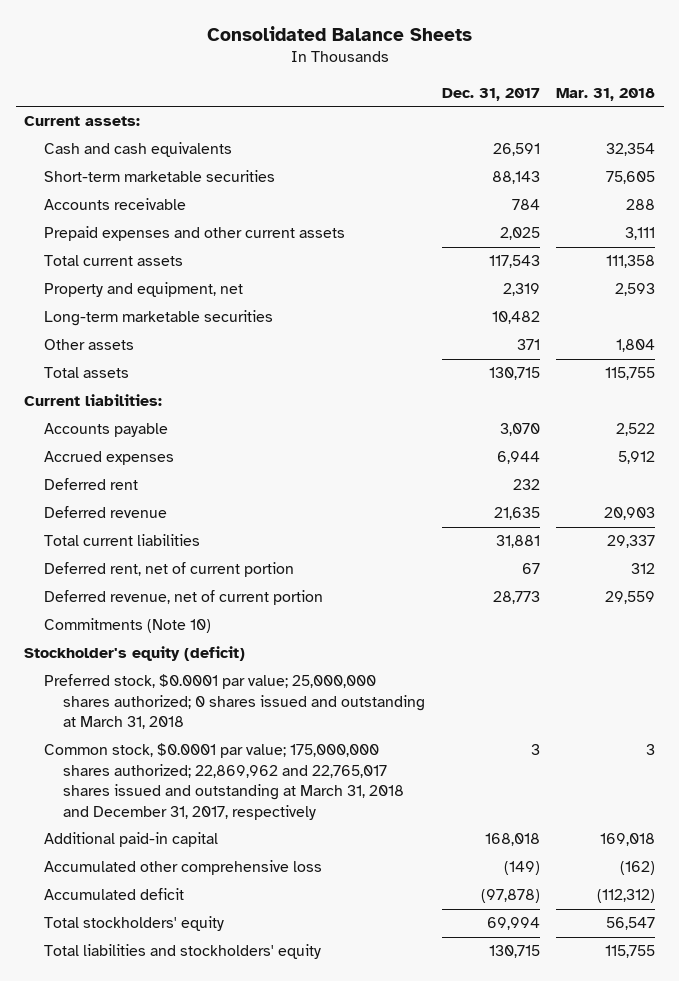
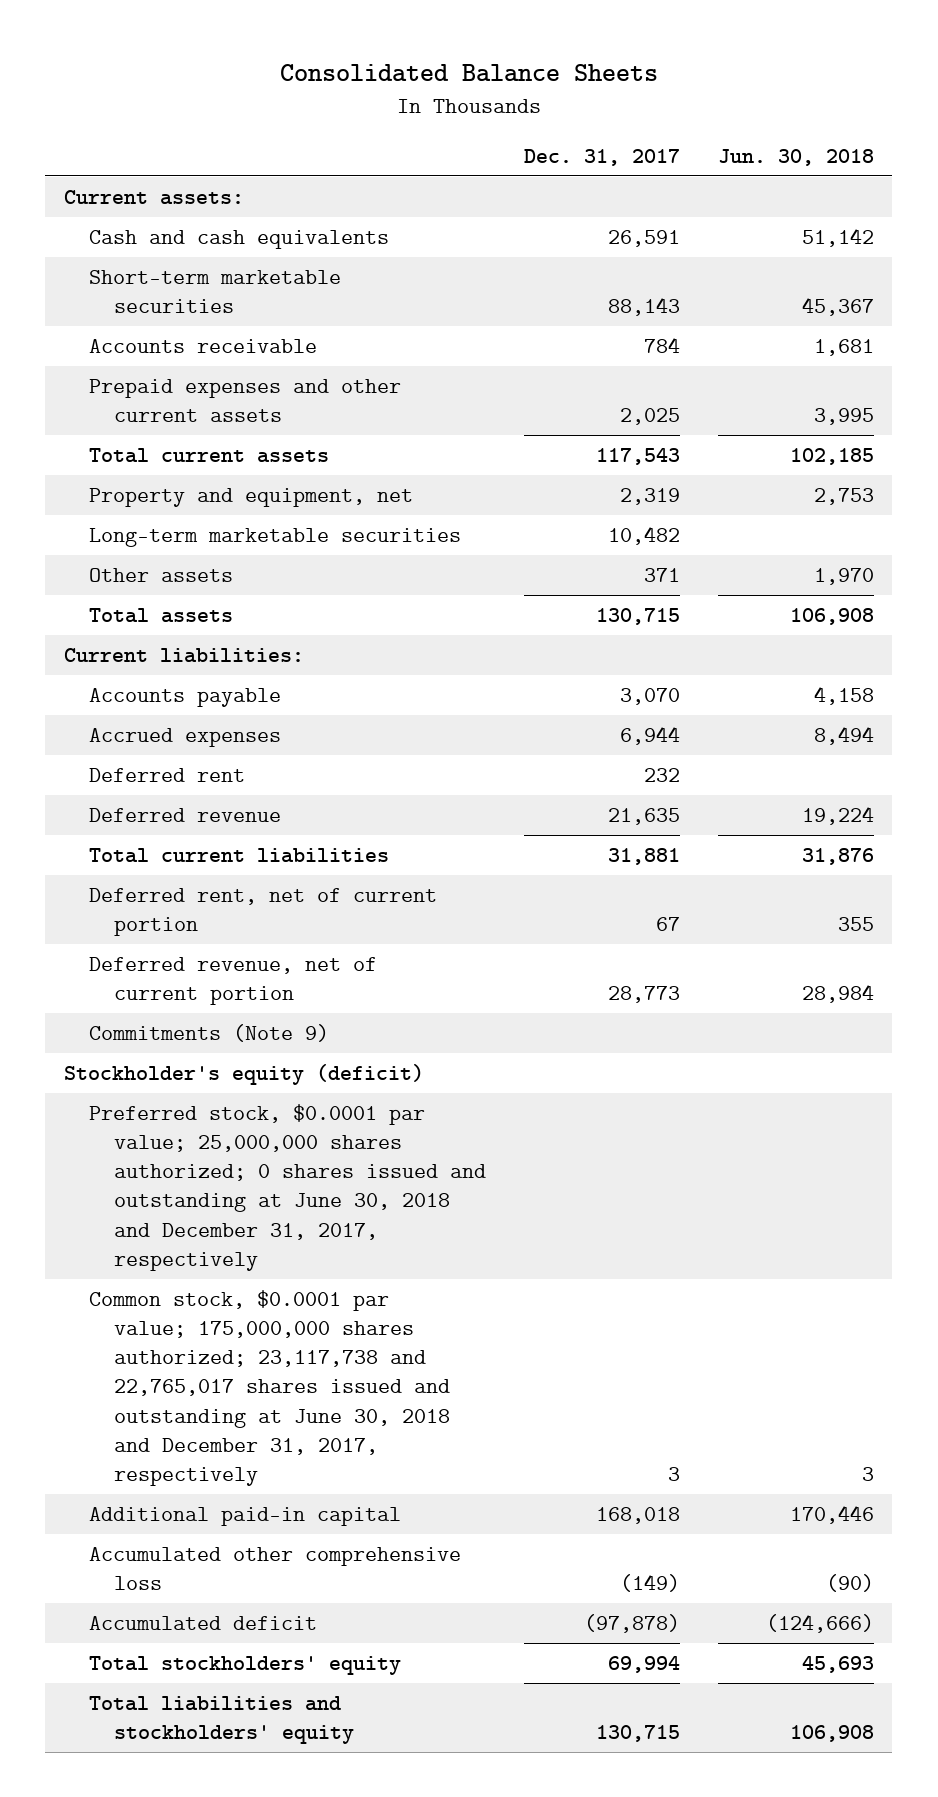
[556,87,656,101] Mar. 31, 2018 -> none
none -> [717,148,874,166] Jun. 30, 2018
[43,618,211,634] Commitments (Note 10) -> [88,1024,329,1043] Commitments (Note 9)
[43,674,426,730] Preferred stock, $0.0001 par value; 25,000,000 shares authorized; 0 shares issued and outstanding at March 31, 2018 -> [88,1104,486,1271] Preferred stock, $0.0001 par value; 25,000,000 shares authorized; 0 shares issued and outstanding at June 30, 2018 and December 31, 2017, respectively
[43,743,405,820] Common stock, $0.0001 par value; 175,000,000 shares authorized; 22,869,962 and 22,765,017 shares issued and outstanding at March 31, 2018 and December 31, 2017, respectively -> [88,1290,450,1486] Common stock, $0.0001 par value; 175,000,000 shares authorized; 23,117,738 and 22,765,017 shares issued and outstanding at June 30, 2018 and December 31, 2017, respectively

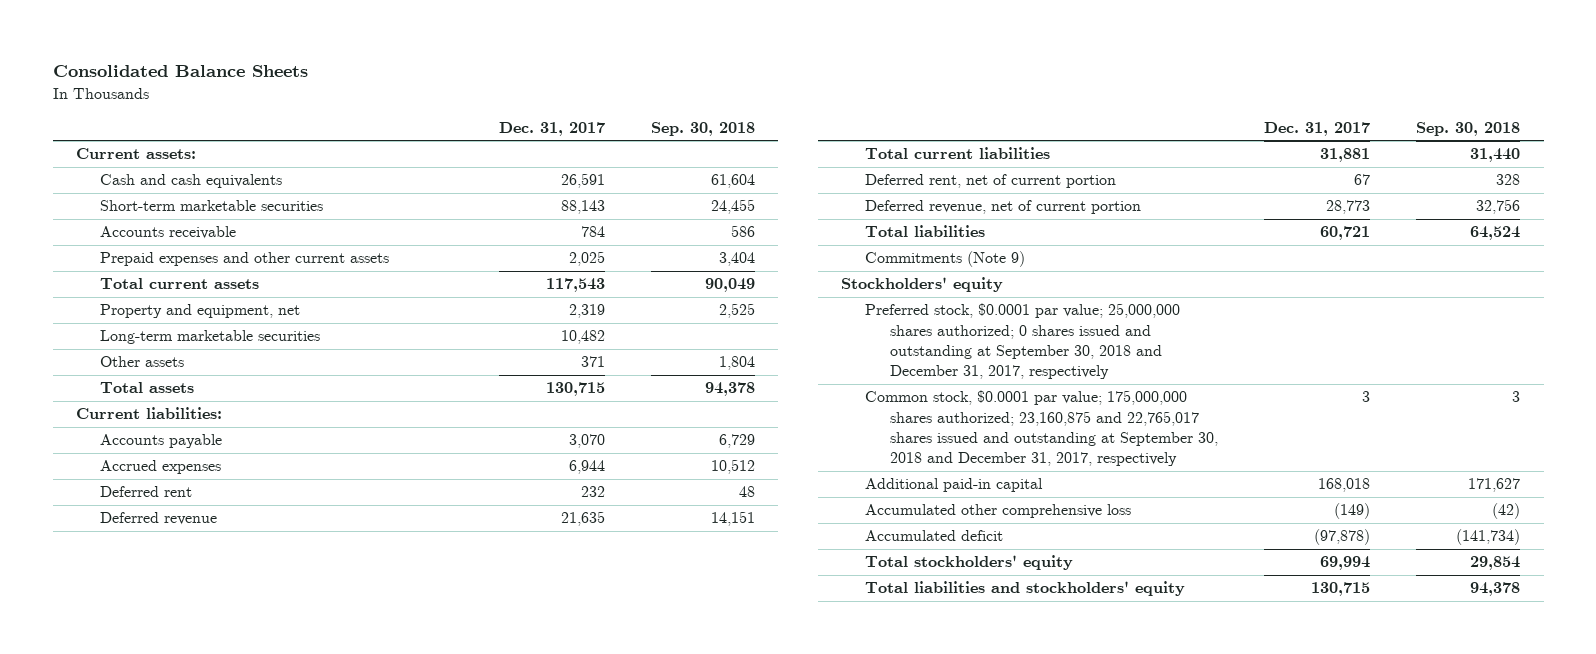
[717,148,874,166] Jun. 30, 2018 -> none
none -> [651,121,756,136] Sep. 30, 2018
none -> [865,225,986,238] Total liabilities
[64,1064,425,1086] Stockholder's equity (deficit) -> [840,277,1003,293] Stockholders' equity
[88,1104,486,1271] Preferred stock, $0.0001 par value; 25,000,000 shares authorized; 0 shares issued and outstanding at June 30, 2018 and December 31, 2017, respectively -> [865,303,1181,380] Preferred stock, $0.0001 par value; 25,000,000 shares authorized; 0 shares issued and outstanding at September 30, 2018 and December 31, 2017, respectively
[88,1290,450,1486] Common stock, $0.0001 par value; 175,000,000 shares authorized; 23,117,738 and 22,765,017 shares issued and outstanding at June 30, 2018 and December 31, 2017, respectively -> [865,390,1218,467] Common stock, $0.0001 par value; 175,000,000 shares authorized; 23,160,875 and 22,765,017 shares issued and outstanding at September 30, 2018 and December 31, 2017, respectively

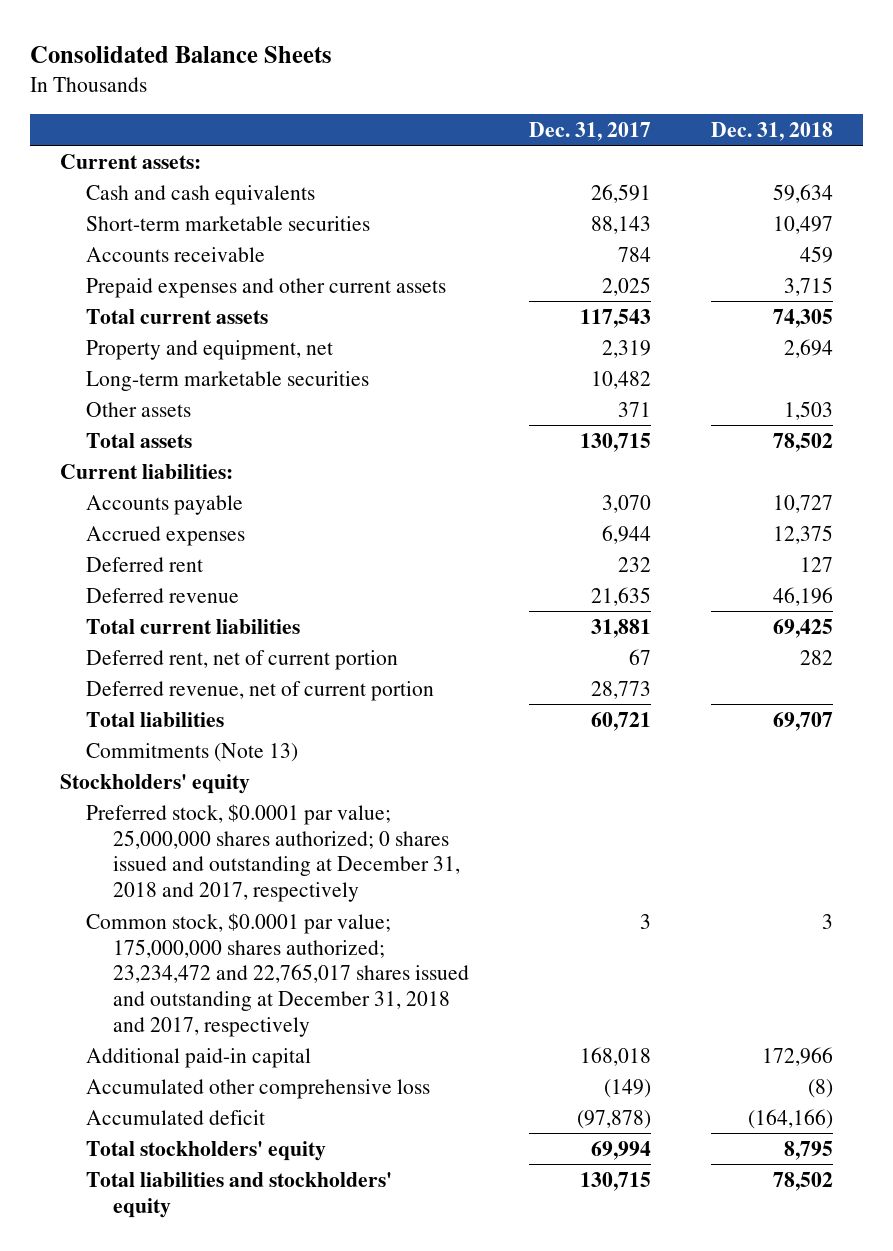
[651,121,756,136] Sep. 30, 2018 -> none
none -> [710,121,833,141] Dec. 31, 2018
[865,251,1026,268] Commitments (Note 9) -> [86,742,299,762] Commitments (Note 13)
[865,303,1181,380] Preferred stock, $0.0001 par value; 25,000,000 shares authorized; 0 shares issued and outstanding at September 30, 2018 and December 31, 2017, respectively -> [86,803,460,902] Preferred stock, $0.0001 par value; 25,000,000 shares authorized; 0 shares issued and outstanding at December 31, 2018 and 2017, respectively
[865,390,1218,467] Common stock, $0.0001 par value; 175,000,000 shares authorized; 23,160,875 and 22,765,017 shares issued and outstanding at September 30, 2018 and December 31, 2017, respectively -> [86,912,469,1037] Common stock, $0.0001 par value; 175,000,000 shares authorized; 23,234,472 and 22,765,017 shares issued and outstanding at December 31, 2018 and 2017, respectively

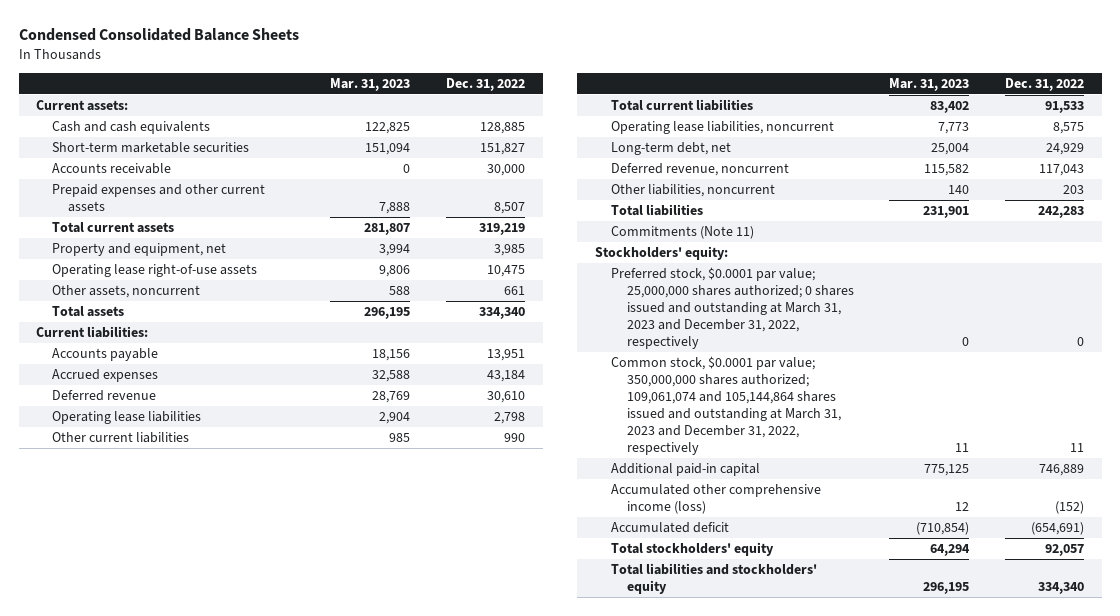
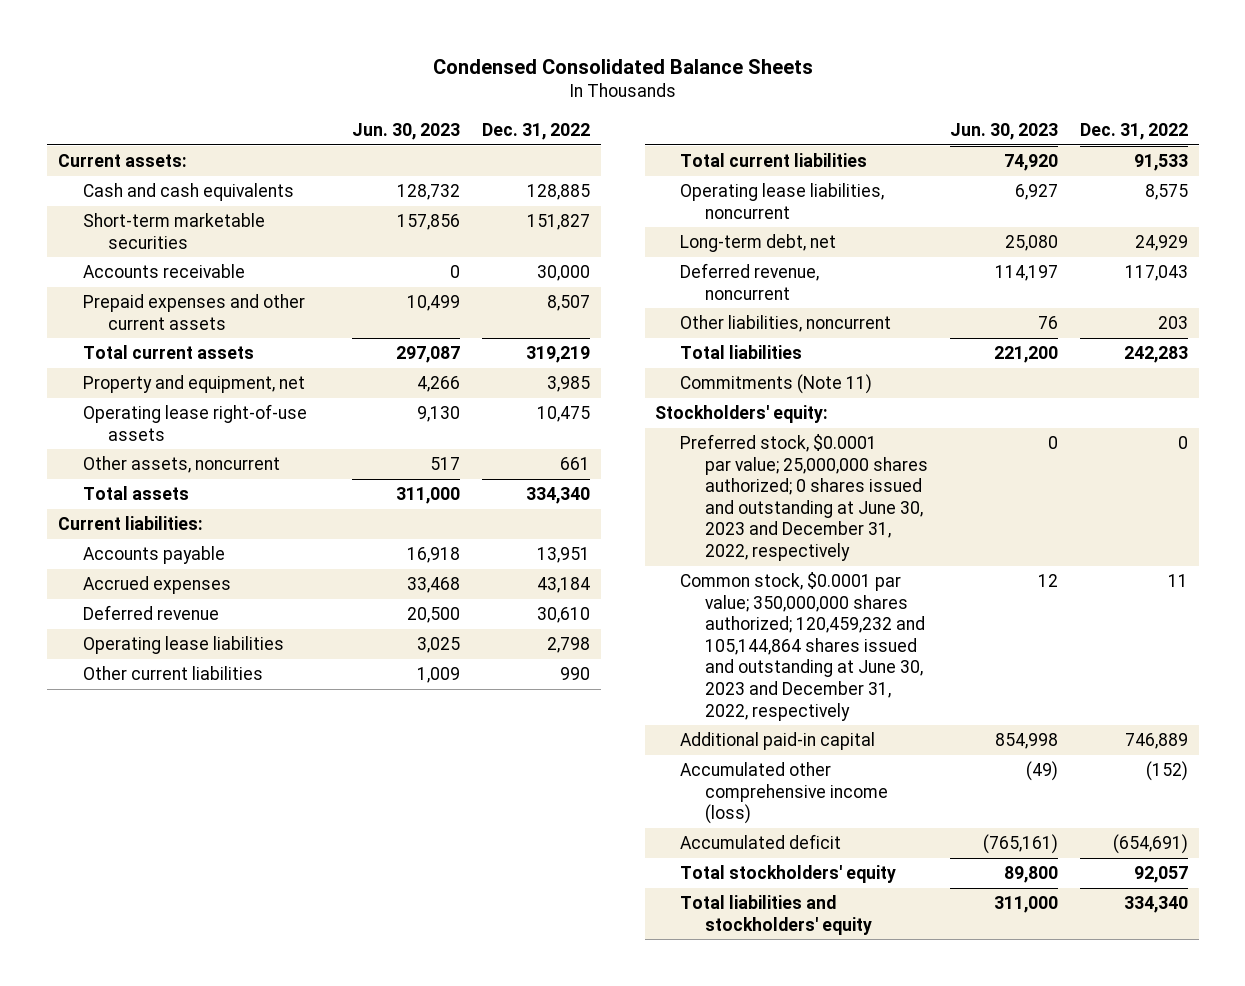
[330,77,411,91] Mar. 31, 2023 -> none
none -> [352,122,461,140] Jun. 30, 2023
[610,267,854,350] Preferred stock, $0.0001 par value; 25,000,000 shares authorized; 0 shares issued and outstanding at March 31, 2023 and December 31, 2022, respectively -> [680,434,929,561] Preferred stock, $0.0001 par value; 25,000,000 shares authorized; 0 shares issued and outstanding at June 30, 2023 and December 31, 2022, respectively
[610,356,841,455] Common stock, $0.0001 par value; 350,000,000 shares authorized; 109,061,074 and 105,144,864 shares issued and outstanding at March 31, 2023 and December 31, 2022, respectively -> [680,572,926,721] Common stock, $0.0001 par value; 350,000,000 shares authorized; 120,459,232 and 105,144,864 shares issued and outstanding at June 30, 2023 and December 31, 2022, respectively

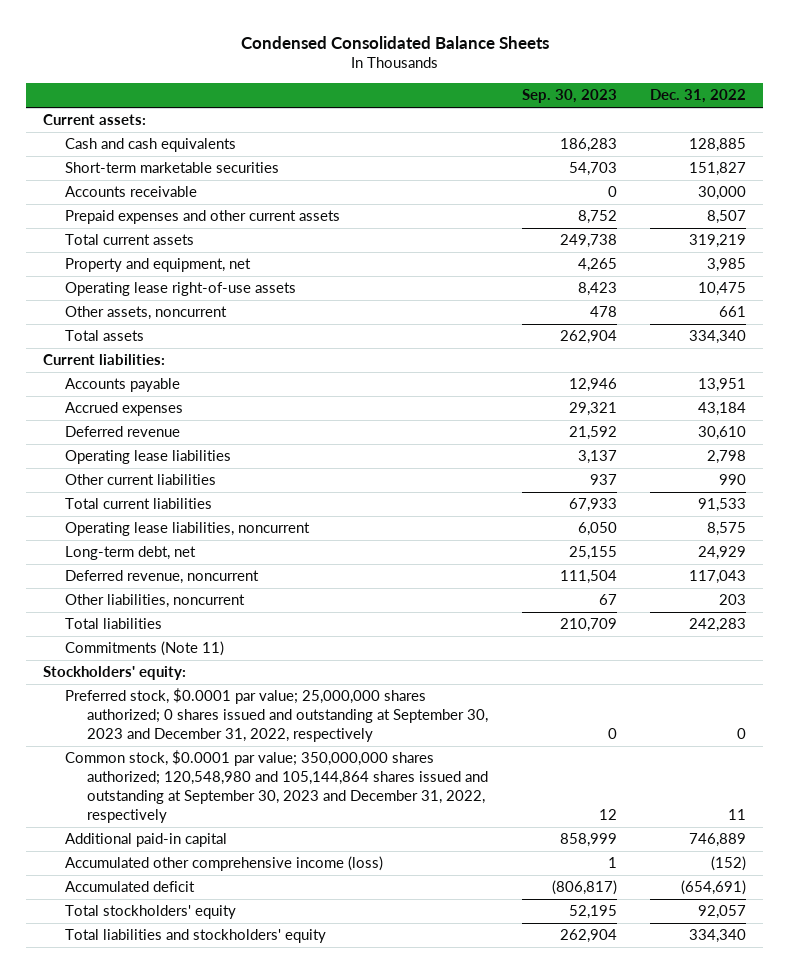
[352,122,461,140] Jun. 30, 2023 -> none
none -> [521,89,617,104] Sep. 30, 2023
[680,434,929,561] Preferred stock, $0.0001 par value; 25,000,000 shares authorized; 0 shares issued and outstanding at June 30, 2023 and December 31, 2022, respectively -> [65,688,489,742] Preferred stock, $0.0001 par value; 25,000,000 shares authorized; 0 shares issued and outstanding at September 30, 2023 and December 31, 2022, respectively
[680,572,926,721] Common stock, $0.0001 par value; 350,000,000 shares authorized; 120,459,232 and 105,144,864 shares issued and outstanding at June 30, 2023 and December 31, 2022, respectively -> [65,750,489,823] Common stock, $0.0001 par value; 350,000,000 shares authorized; 120,548,980 and 105,144,864 shares issued and outstanding at September 30, 2023 and December 31, 2022, respectively

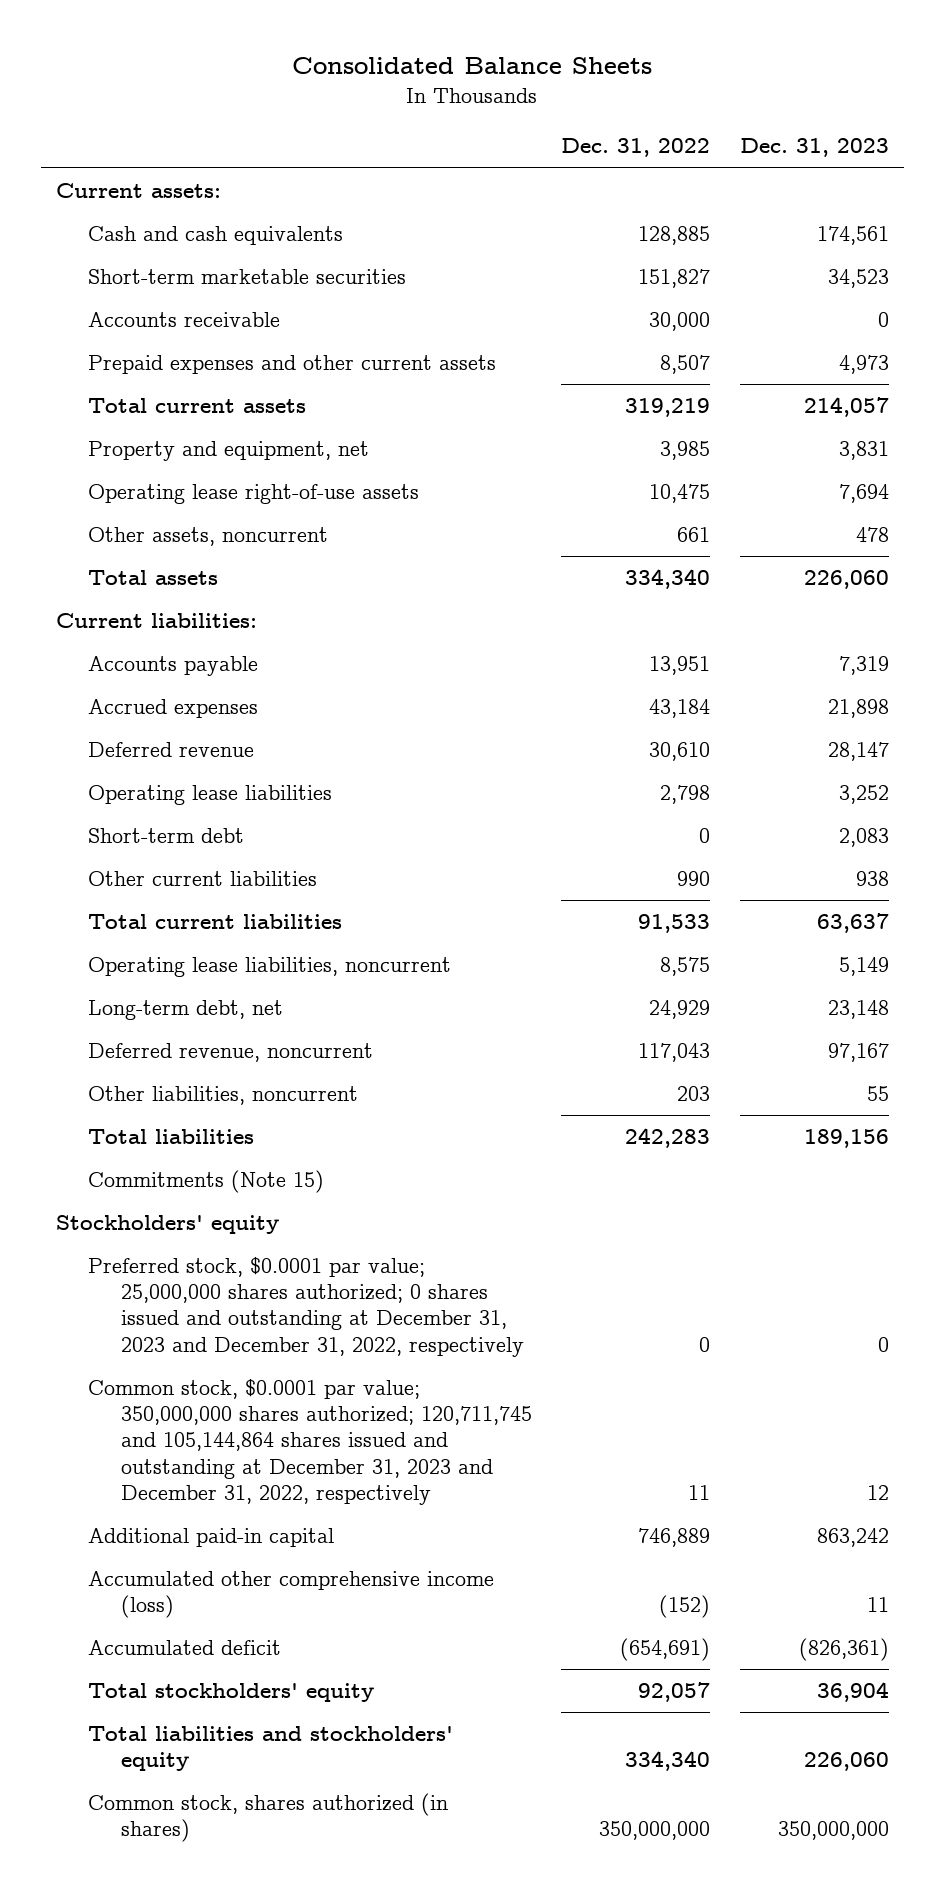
[240,35,549,49] Condensed Consolidated Balance Sheets -> [292,57,653,75] Consolidated Balance Sheets
[521,89,617,104] Sep. 30, 2023 -> none
none -> [740,138,890,158] Dec. 31, 2023
none -> [88,827,245,843] Short-term debt
[65,641,225,657] Commitments (Note 11) -> [88,1169,325,1193] Commitments (Note 15)
[43,666,187,681] Stockholders' equity: -> [55,1214,279,1234] Stockholders' equity
[65,688,489,742] Preferred stock, $0.0001 par value; 25,000,000 shares authorized; 0 shares issued and outstanding at September 30, 2023 and December 31, 2022, respectively -> [88,1256,524,1357] Preferred stock, $0.0001 par value; 25,000,000 shares authorized; 0 shares issued and outstanding at December 31, 2023 and December 31, 2022, respectively
[65,750,489,823] Common stock, $0.0001 par value; 350,000,000 shares authorized; 120,548,980 and 105,144,864 shares issued and outstanding at September 30, 2023 and December 31, 2022, respectively -> [88,1378,532,1505] Common stock, $0.0001 par value; 350,000,000 shares authorized; 120,711,745 and 105,144,864 shares issued and outstanding at December 31, 2023 and December 31, 2022, respectively
none -> [88,1792,449,1843] Common stock, shares authorized (in shares)

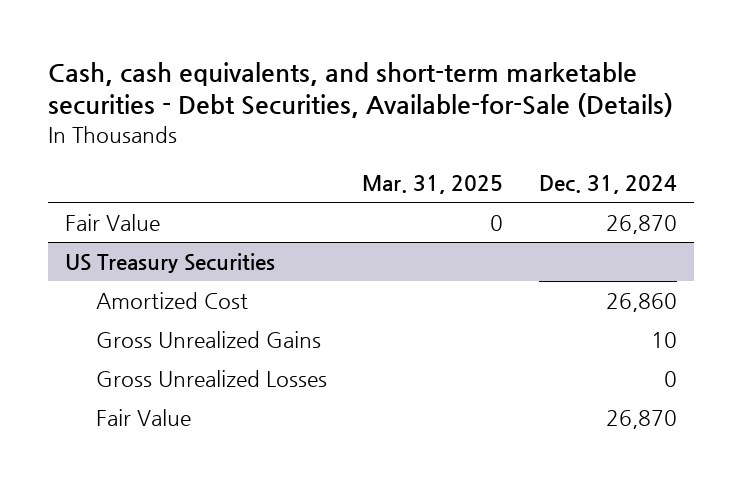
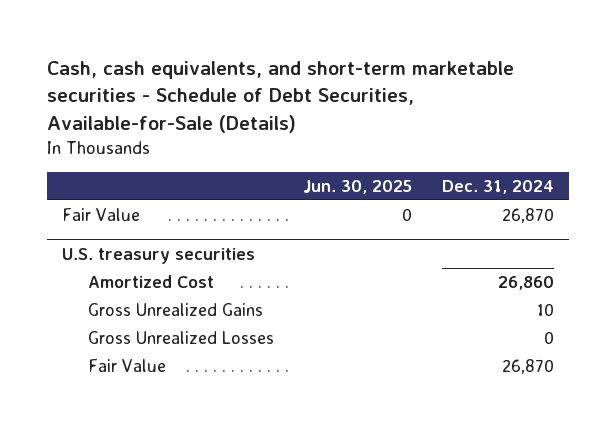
[47,61,673,119] Cash, cash equivalents, and short-term marketable securities - Debt Securities, Available-for-Sale (Details) -> [46,60,514,133] Cash, cash equivalents, and short-term marketable securities - Schedule of Debt Securities, Available-for-Sale (Details)
[362,175,504,195] Mar. 31, 2025 -> none
none -> [303,179,413,194] Jun. 30, 2025
[65,253,276,274] US Treasury Securities -> [61,248,255,265] U.S. treasury securities

